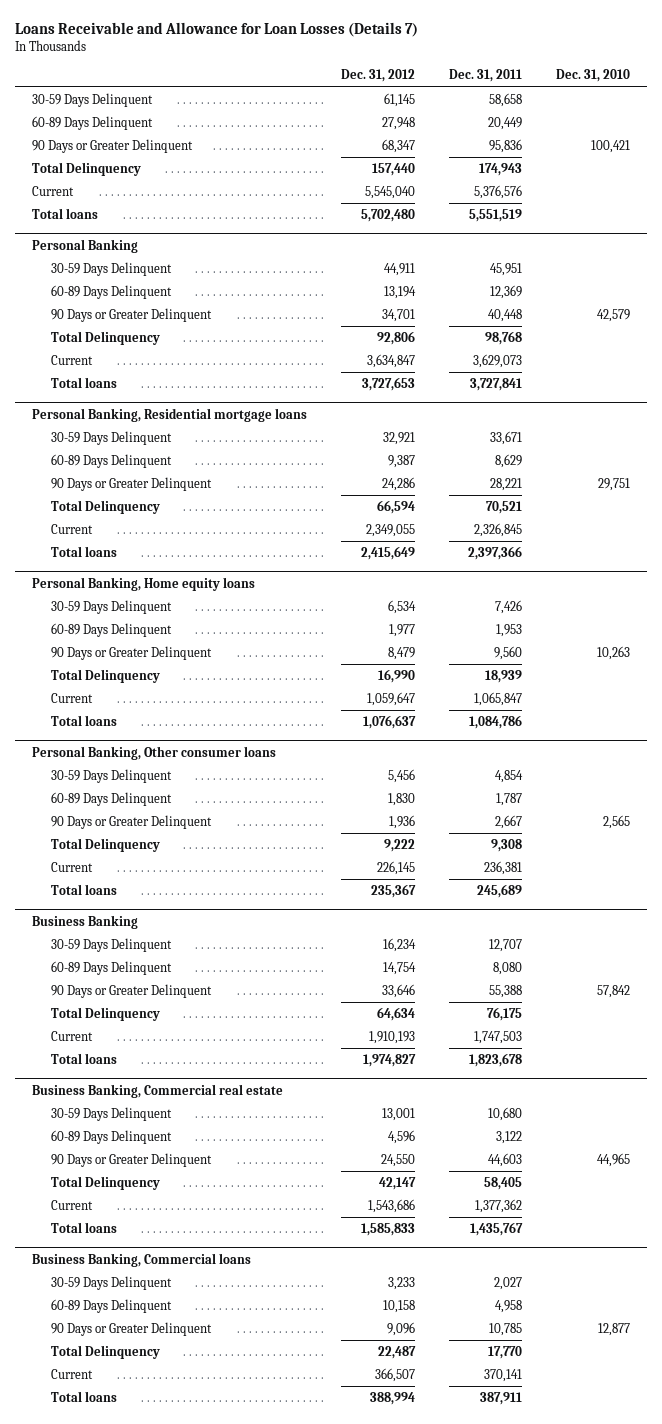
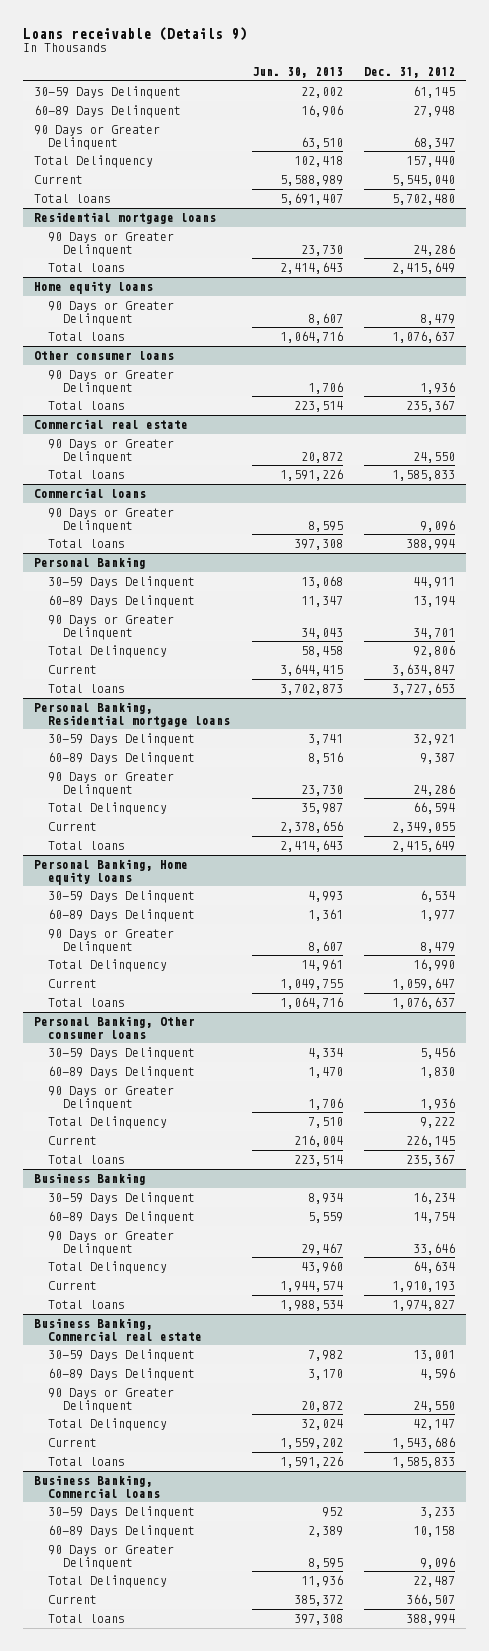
[14,22,418,38] Loans Receivable and Allowance for Loan Losses (Details 7) -> [23,26,248,41] Loans receivable (Details 9)
[449,69,523,83] Dec. 31, 2011 -> none
[556,69,631,83] Dec. 31, 2010 -> none
none -> [251,66,343,78] Jun. 30, 2013
none -> [33,211,216,224] Residential mortgage loans
none -> [48,231,175,257] 90 Days or Greater Delinquent
none -> [48,262,126,272] Total loans
none -> [33,280,153,294] Home equity loans
none -> [48,300,175,326] 90 Days or Greater Delinquent
none -> [48,331,126,341] Total loans
none -> [33,350,174,360] Other consumer loans
none -> [48,369,175,395] 90 Days or Greater Delinquent
none -> [48,400,126,410] Total loans
none -> [33,418,188,429] Commercial real estate
none -> [48,438,175,464] 90 Days or Greater Delinquent
none -> [48,469,126,479] Total loans
none -> [33,487,146,498] Commercial loans
none -> [48,507,175,533] 90 Days or Greater Delinquent
none -> [48,538,126,548] Total loans

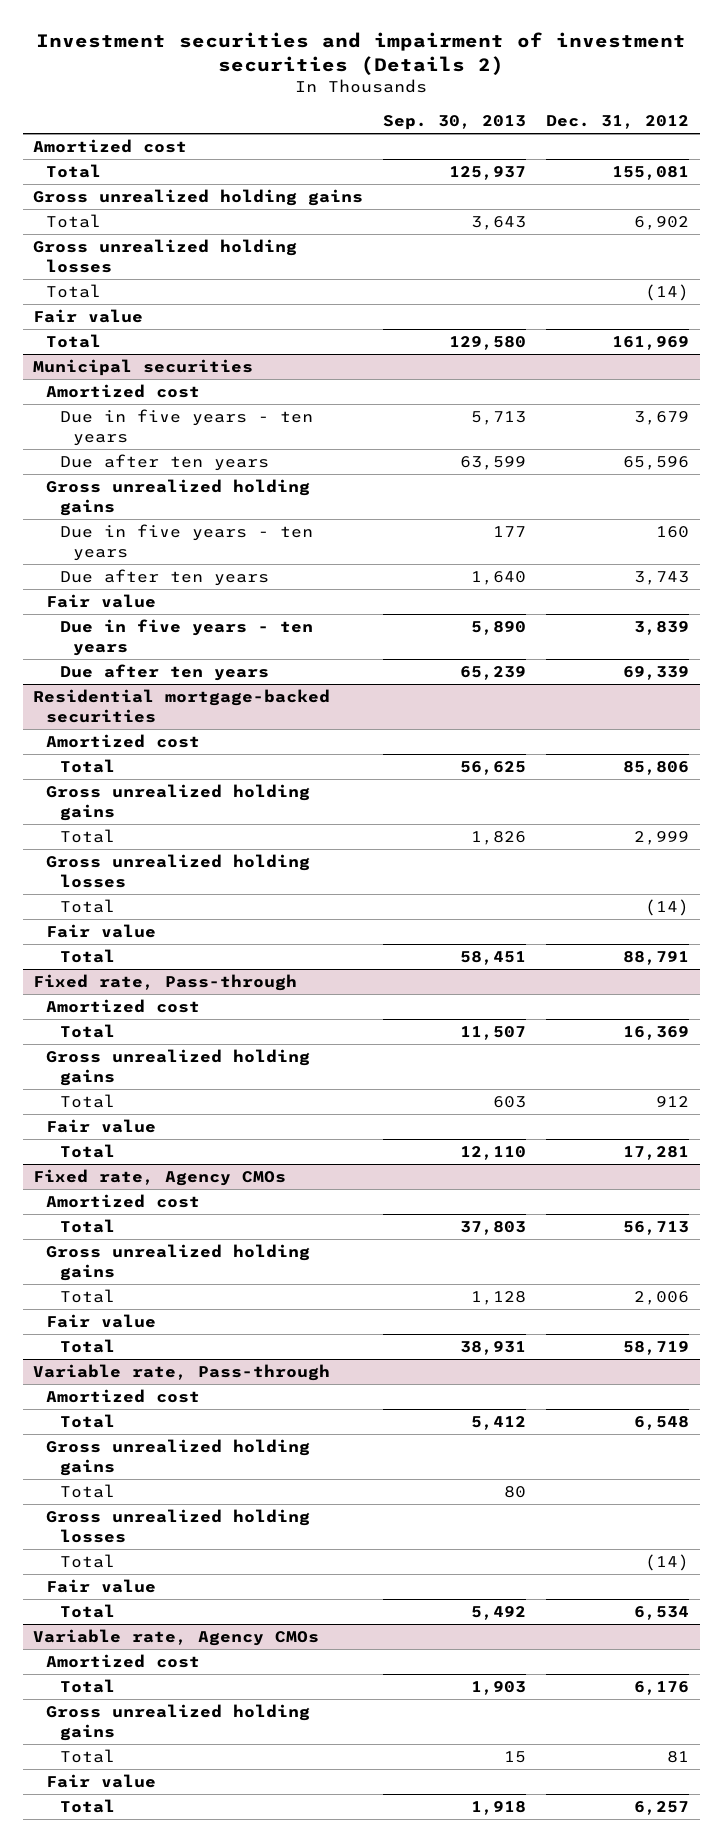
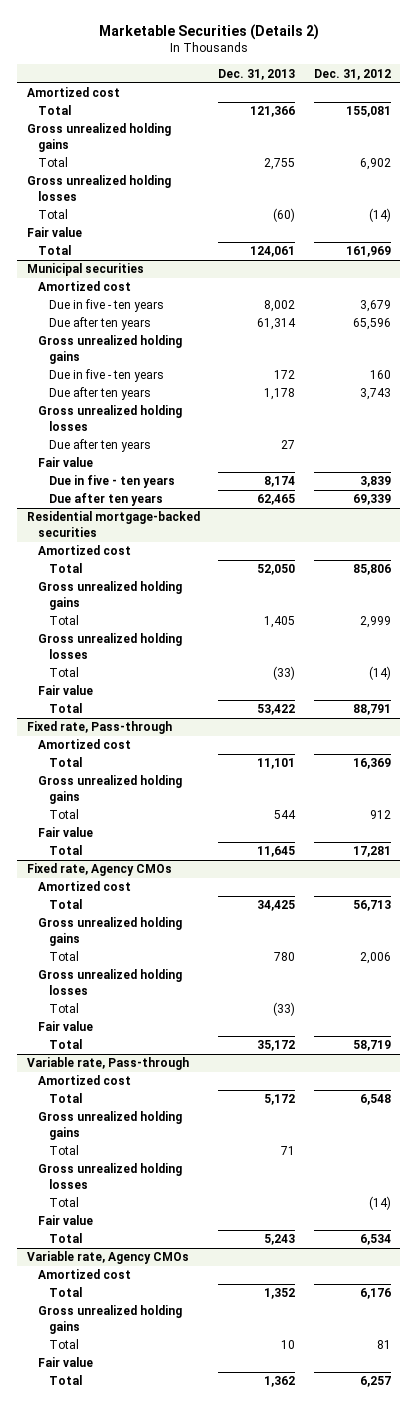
[36,31,687,76] Investment securities and impairment of investment securities (Details 2) -> [98,24,319,41] Marketable Securities (Details 2)
[383,115,527,131] Sep. 30, 2013 -> none
none -> [218,68,296,80] Dec. 31, 2013
[59,409,313,447] Due in five years - ten years -> [48,299,164,313] Due in five - ten years
[59,524,313,562] Due in five years - ten years -> [48,369,164,383] Due in five - ten years
none -> [37,405,182,432] Gross unrealized holding losses
none -> [48,439,151,453] Due after ten years
[59,619,313,657] Due in five years - ten years -> [48,475,175,489] Due in five - ten years
none -> [37,969,182,996] Gross unrealized holding losses
none -> [48,1003,79,1014] Total

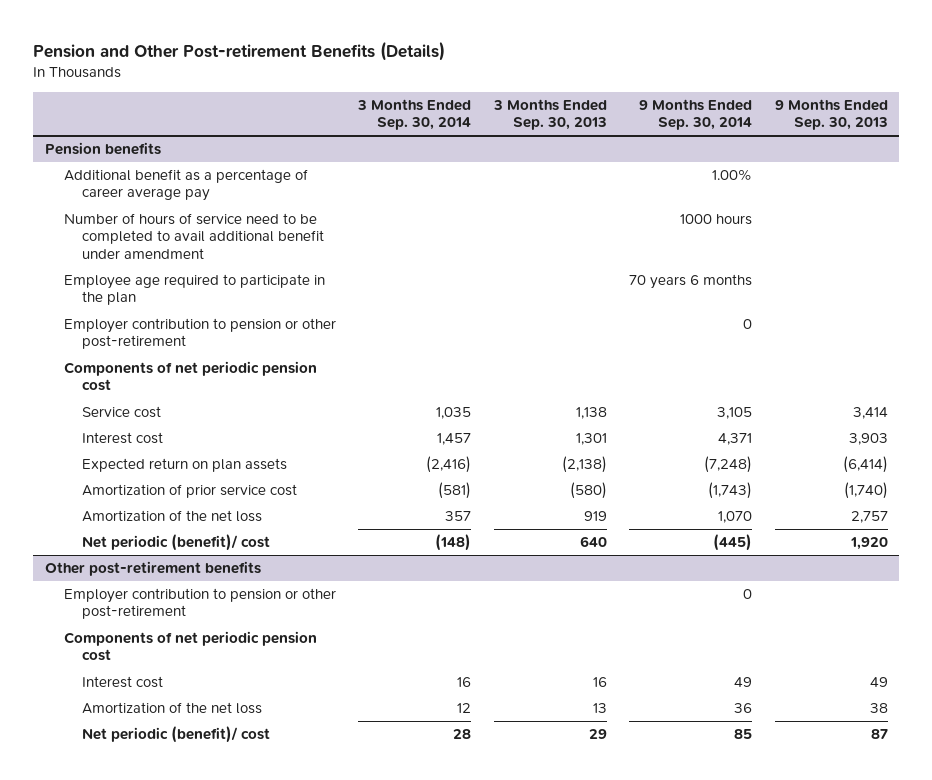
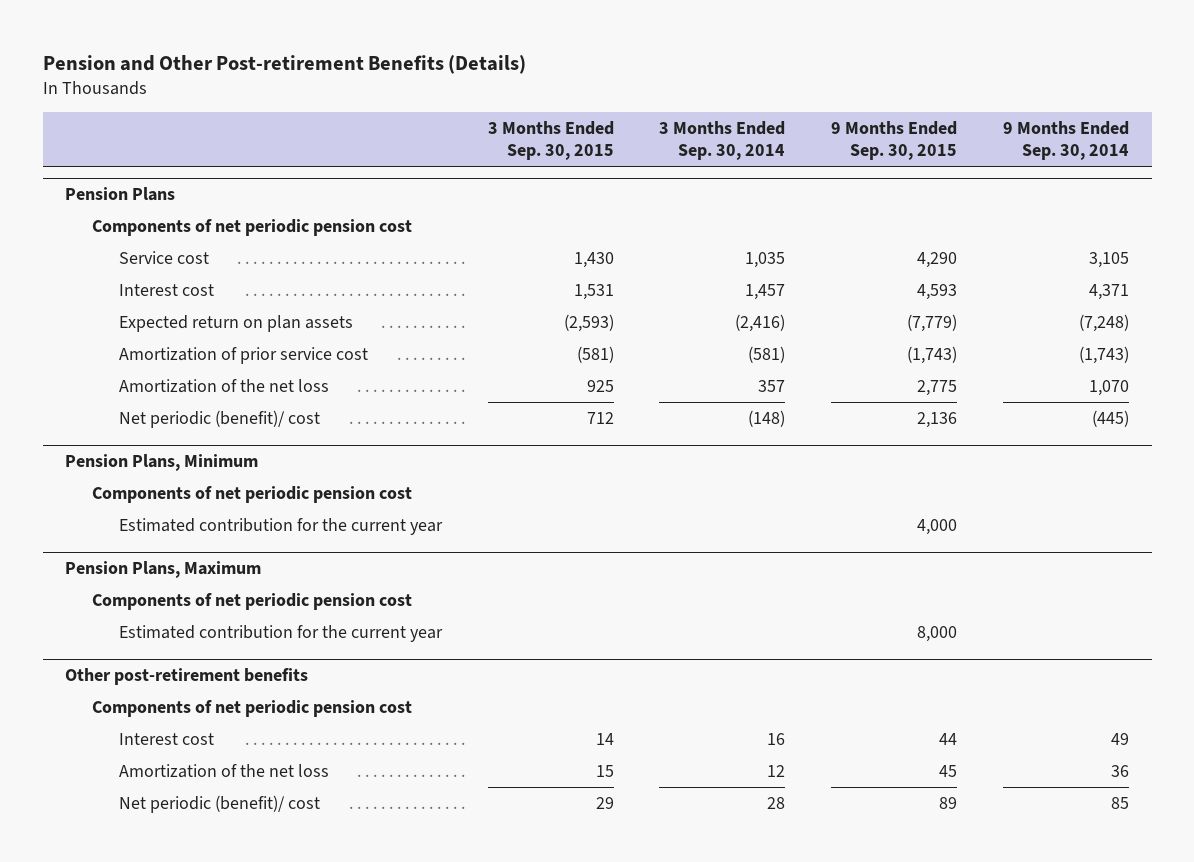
[492,99,607,131] 3 Months Ended Sep. 30, 2013 -> none
[774,99,888,131] 9 Months Ended Sep. 30, 2013 -> none
none -> [487,121,614,161] 3 Months Ended Sep. 30, 2015
none -> [830,121,957,161] 9 Months Ended Sep. 30, 2015
[44,142,161,156] Pension benefits -> none
[63,169,308,202] Additional benefit as a percentage of career average pay -> none
[63,213,325,259] Number of hours of service need to be completed to avail additional benefit under amendment -> none
[63,274,325,306] Employee age required to participate in the plan -> none
[63,318,336,350] Employer contribution to pension or other post-retirement -> none
none -> [65,186,176,201] Pension Plans
none -> [65,453,259,471] Pension Plans, Minimum
none -> [92,485,413,503] Components of net periodic pension cost
none -> [118,517,443,535] Estimated contribution for the current year
none -> [65,560,262,578] Pension Plans, Maximum
none -> [92,592,413,610] Components of net periodic pension cost
none -> [118,624,443,642] Estimated contribution for the current year
[63,588,336,620] Employer contribution to pension or other post-retirement -> none

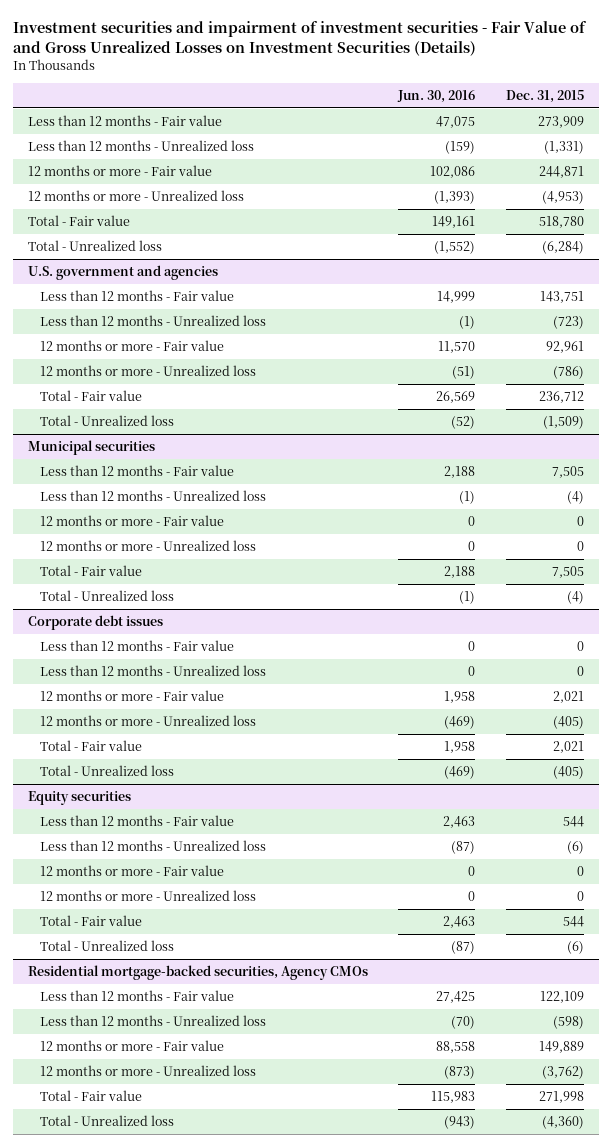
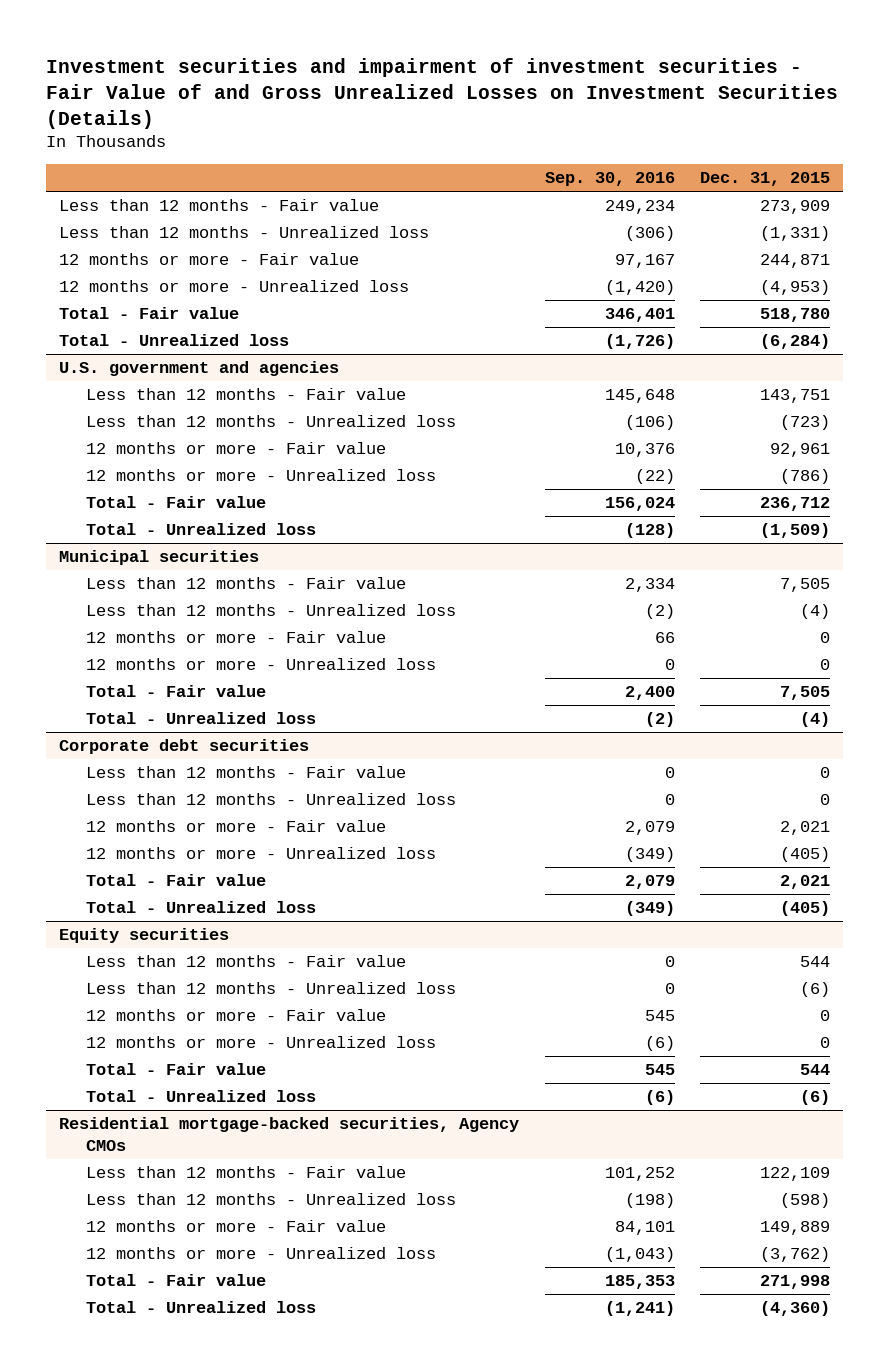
[397,89,476,103] Jun. 30, 2016 -> none
none -> [544,172,675,187] Sep. 30, 2016
[28,615,164,631] Corporate debt issues -> [59,739,310,755] Corporate debt securities

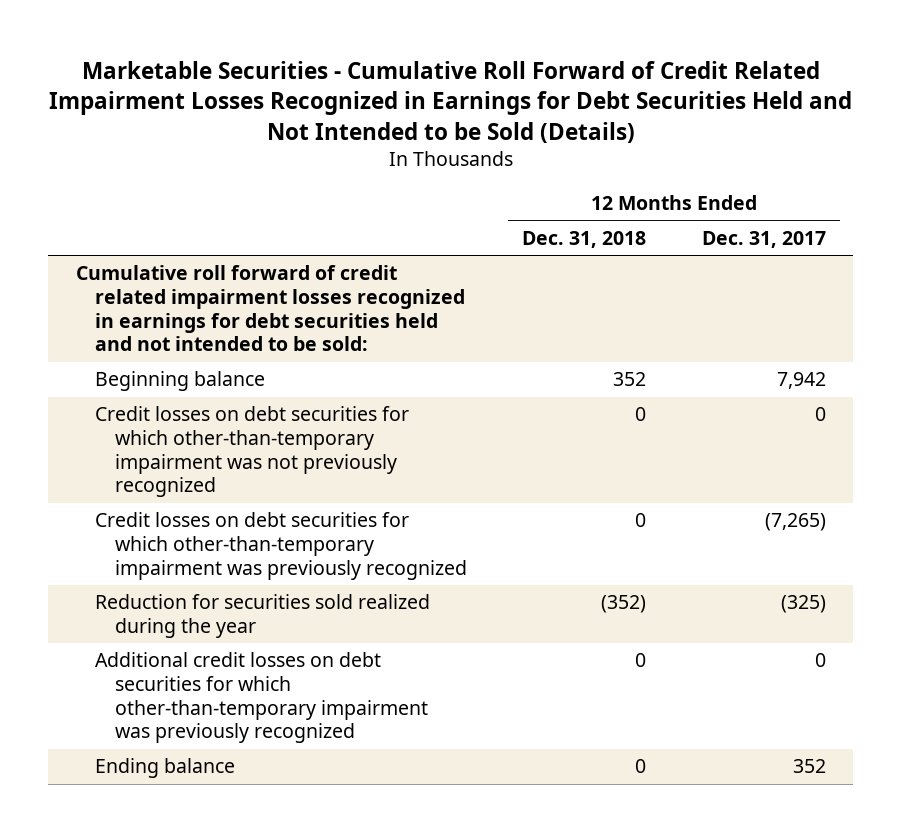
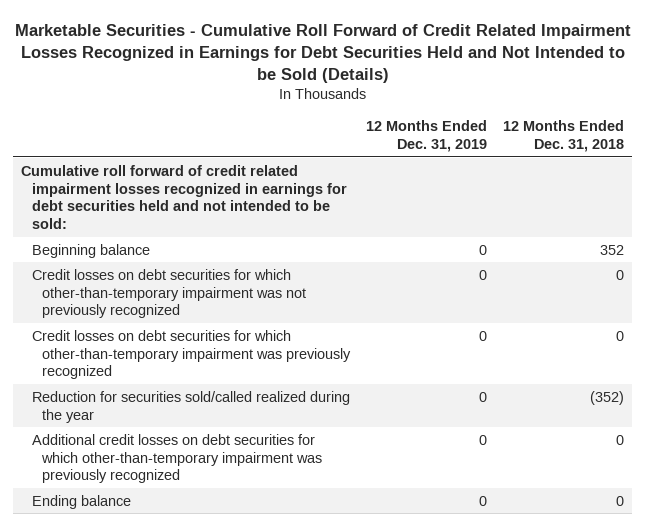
[701,230,826,248] Dec. 31, 2017 -> none
none -> [365,120,487,153] 12 Months Ended Dec. 31, 2019
[95,594,431,639] Reduction for securities sold realized during the year -> [31,390,350,423] Reduction for securities sold/called realized during the year

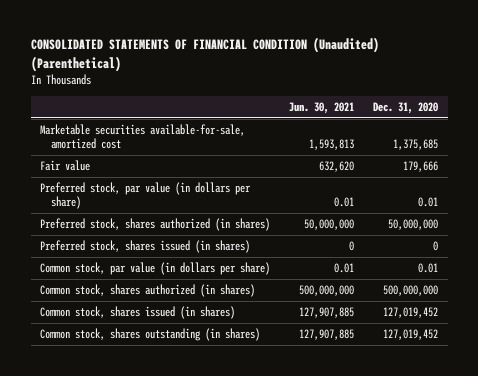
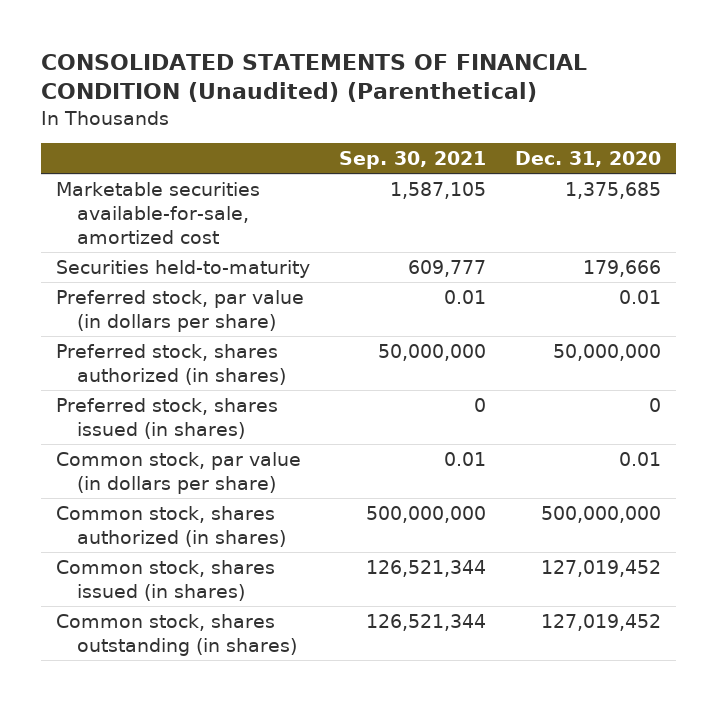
[289,101,355,114] Jun. 30, 2021 -> none
none -> [339,151,487,170] Sep. 30, 2021
[40,160,91,172] Fair value -> [55,259,310,278] Securities held-to-maturity

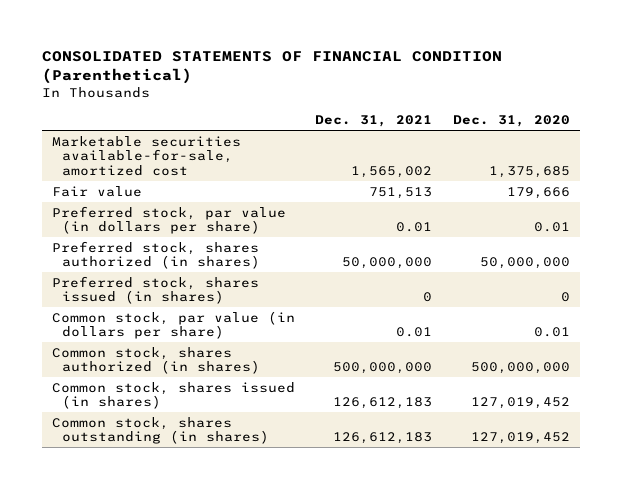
[41,54,588,103] CONSOLIDATED STATEMENTS OF FINANCIAL CONDITION (Unaudited) (Parenthetical) -> [41,50,502,85] CONSOLIDATED STATEMENTS OF FINANCIAL CONDITION (Parenthetical)
[339,151,487,170] Sep. 30, 2021 -> none
none -> [315,114,433,127] Dec. 31, 2021
[55,259,310,278] Securities held-to-maturity -> [51,185,142,197] Fair value

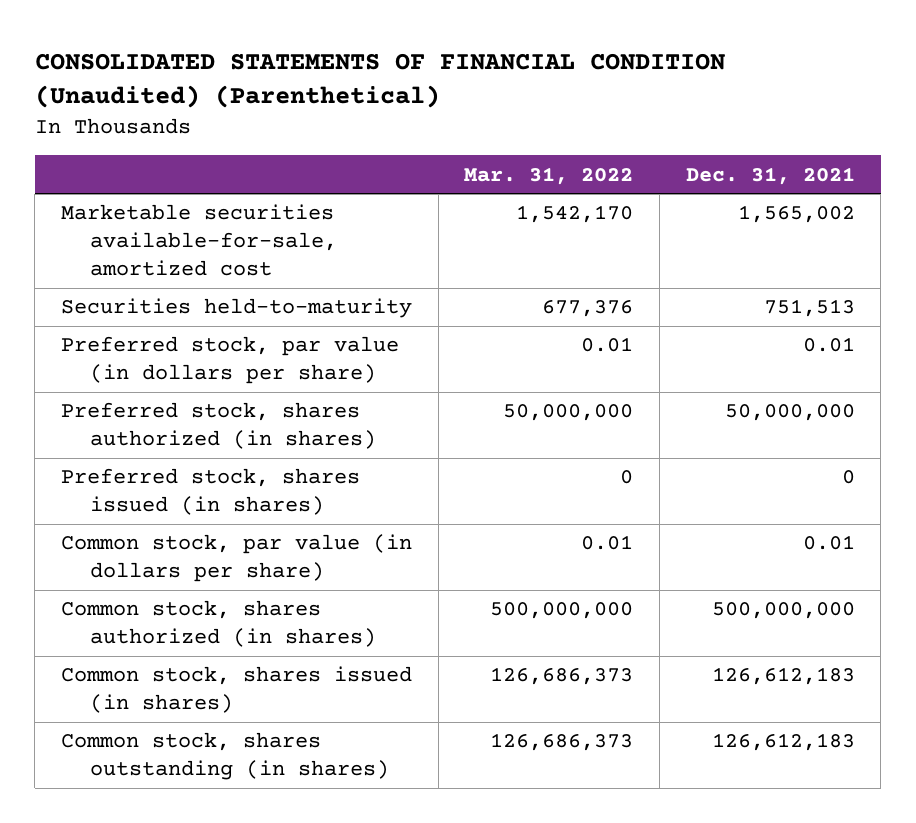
[41,50,502,85] CONSOLIDATED STATEMENTS OF FINANCIAL CONDITION (Parenthetical) -> [34,53,725,109] CONSOLIDATED STATEMENTS OF FINANCIAL CONDITION (Unaudited) (Parenthetical)
[452,114,570,127] Dec. 31, 2020 -> none
none -> [464,166,634,185] Mar. 31, 2022
[51,185,142,197] Fair value -> [61,298,413,319] Securities held-to-maturity

